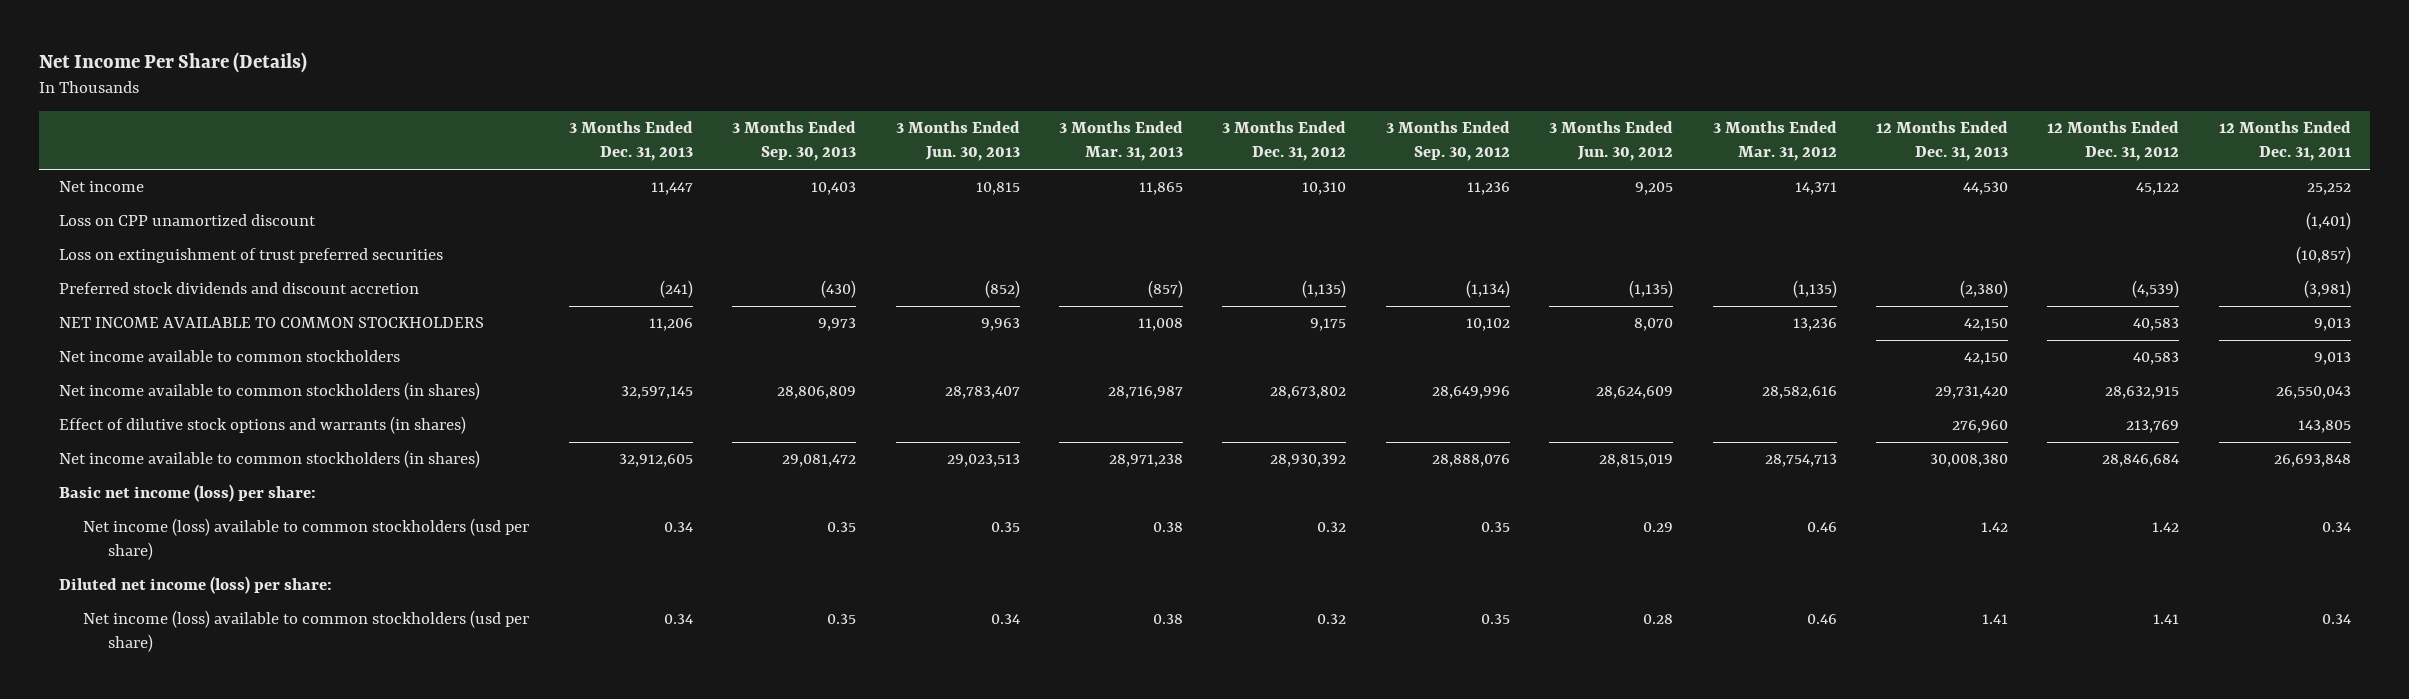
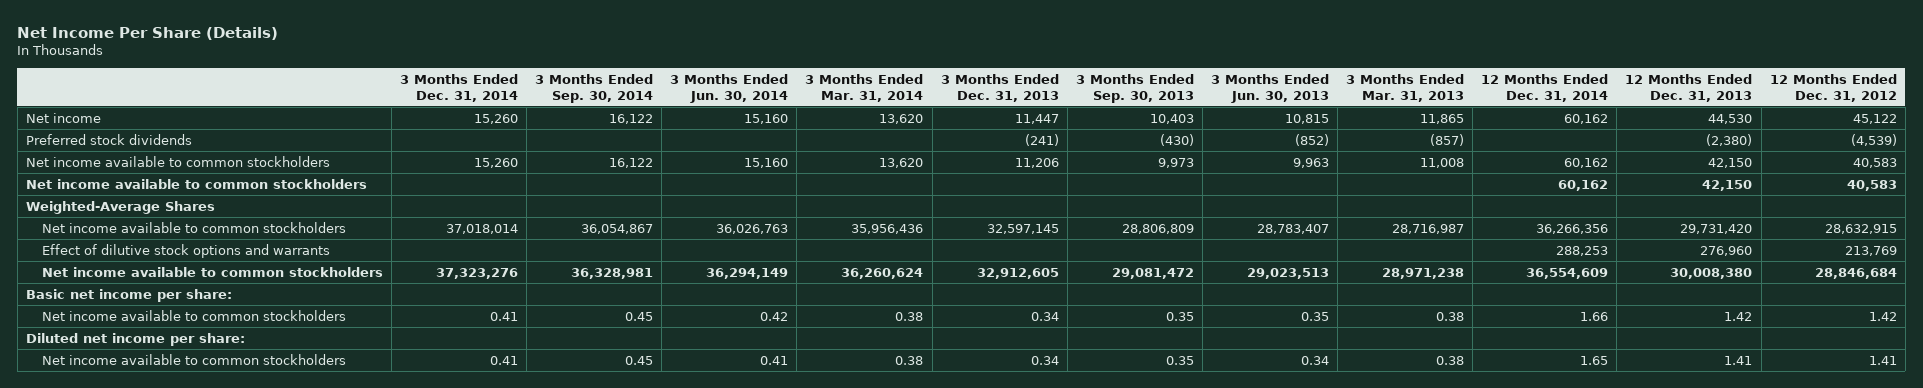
[1222,121,1347,162] 3 Months Ended Dec. 31, 2012 -> none
[1385,121,1510,162] 3 Months Ended Sep. 30, 2012 -> none
[1549,121,1674,162] 3 Months Ended Jun. 30, 2012 -> none
[1712,121,1837,162] 3 Months Ended Mar. 31, 2012 -> none
[2218,121,2351,162] 12 Months Ended Dec. 31, 2011 -> none
none -> [400,73,519,102] 3 Months Ended Dec. 31, 2014
none -> [535,73,654,103] 3 Months Ended Sep. 30, 2014
none -> [670,73,789,103] 3 Months Ended Jun. 30, 2014
none -> [805,73,924,102] 3 Months Ended Mar. 31, 2014
none -> [1481,73,1609,102] 12 Months Ended Dec. 31, 2014
[58,214,316,227] Loss on CPP unamortized discount -> none
[58,248,443,264] Loss on extinguishment of trust preferred securities -> none
[58,282,419,295] Preferred stock dividends and discount accretion -> [25,133,192,145] Preferred stock dividends
[58,317,484,329] NET INCOME AVAILABLE TO COMMON STOCKHOLDERS -> [25,155,330,167] Net income available to common stockholders
none -> [25,200,215,214] Weighted-Average Shares
[58,382,480,401] Net income available to common stockholders (in shares) -> [41,221,346,233] Net income available to common stockholders
[58,416,466,435] Effect of dilutive stock options and warrants (in shares) -> [41,243,330,258] Effect of dilutive stock options and warrants
[58,450,480,469] Net income available to common stockholders (in shares) -> [41,266,383,277] Net income available to common stockholders
[58,484,316,503] Basic net income (loss) per share: -> [25,288,232,302] Basic net income per share:
[83,518,530,561] Net income (loss) available to common stockholders (usd per share) -> [41,309,346,321] Net income available to common stockholders
[58,576,332,595] Diluted net income (loss) per share: -> [25,332,245,346] Diluted net income per share:
[83,610,530,653] Net income (loss) available to common stockholders (usd per share) -> [41,353,346,365] Net income available to common stockholders

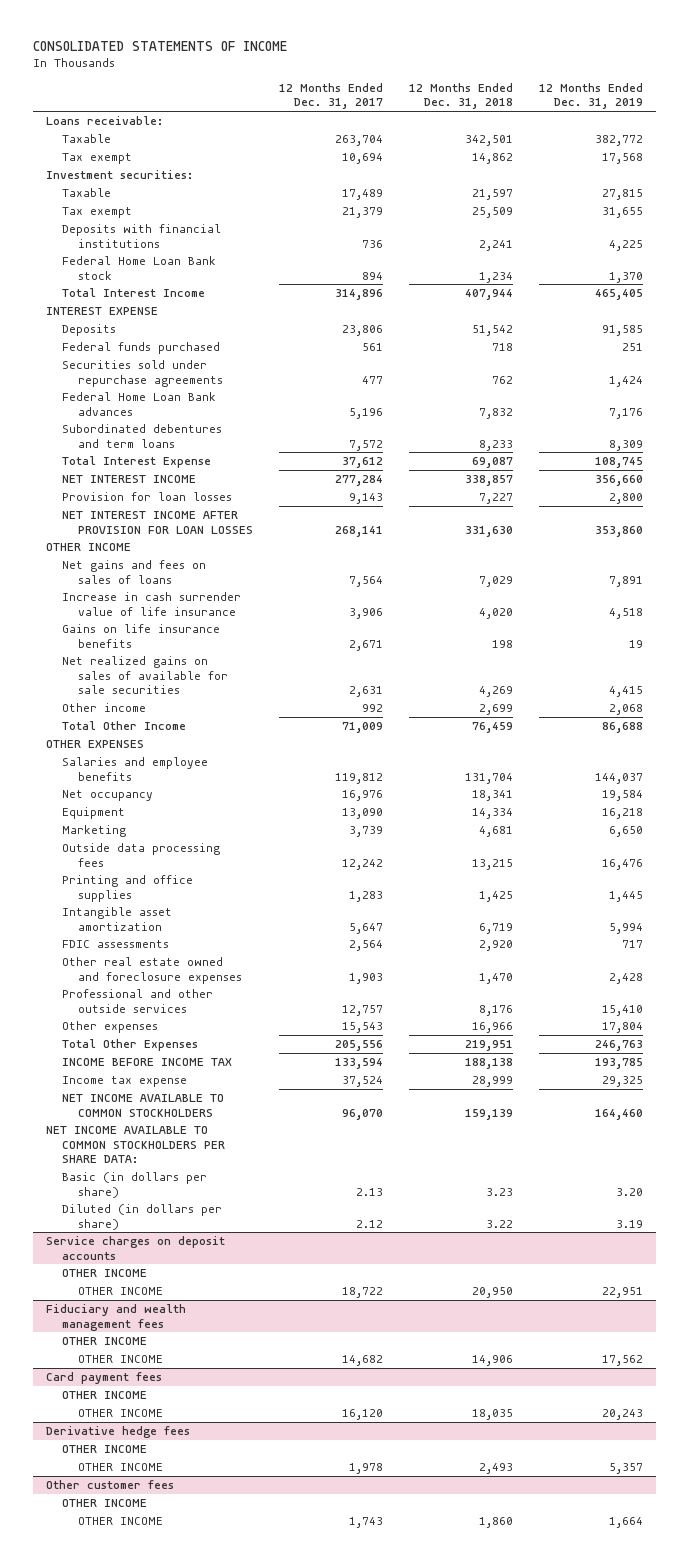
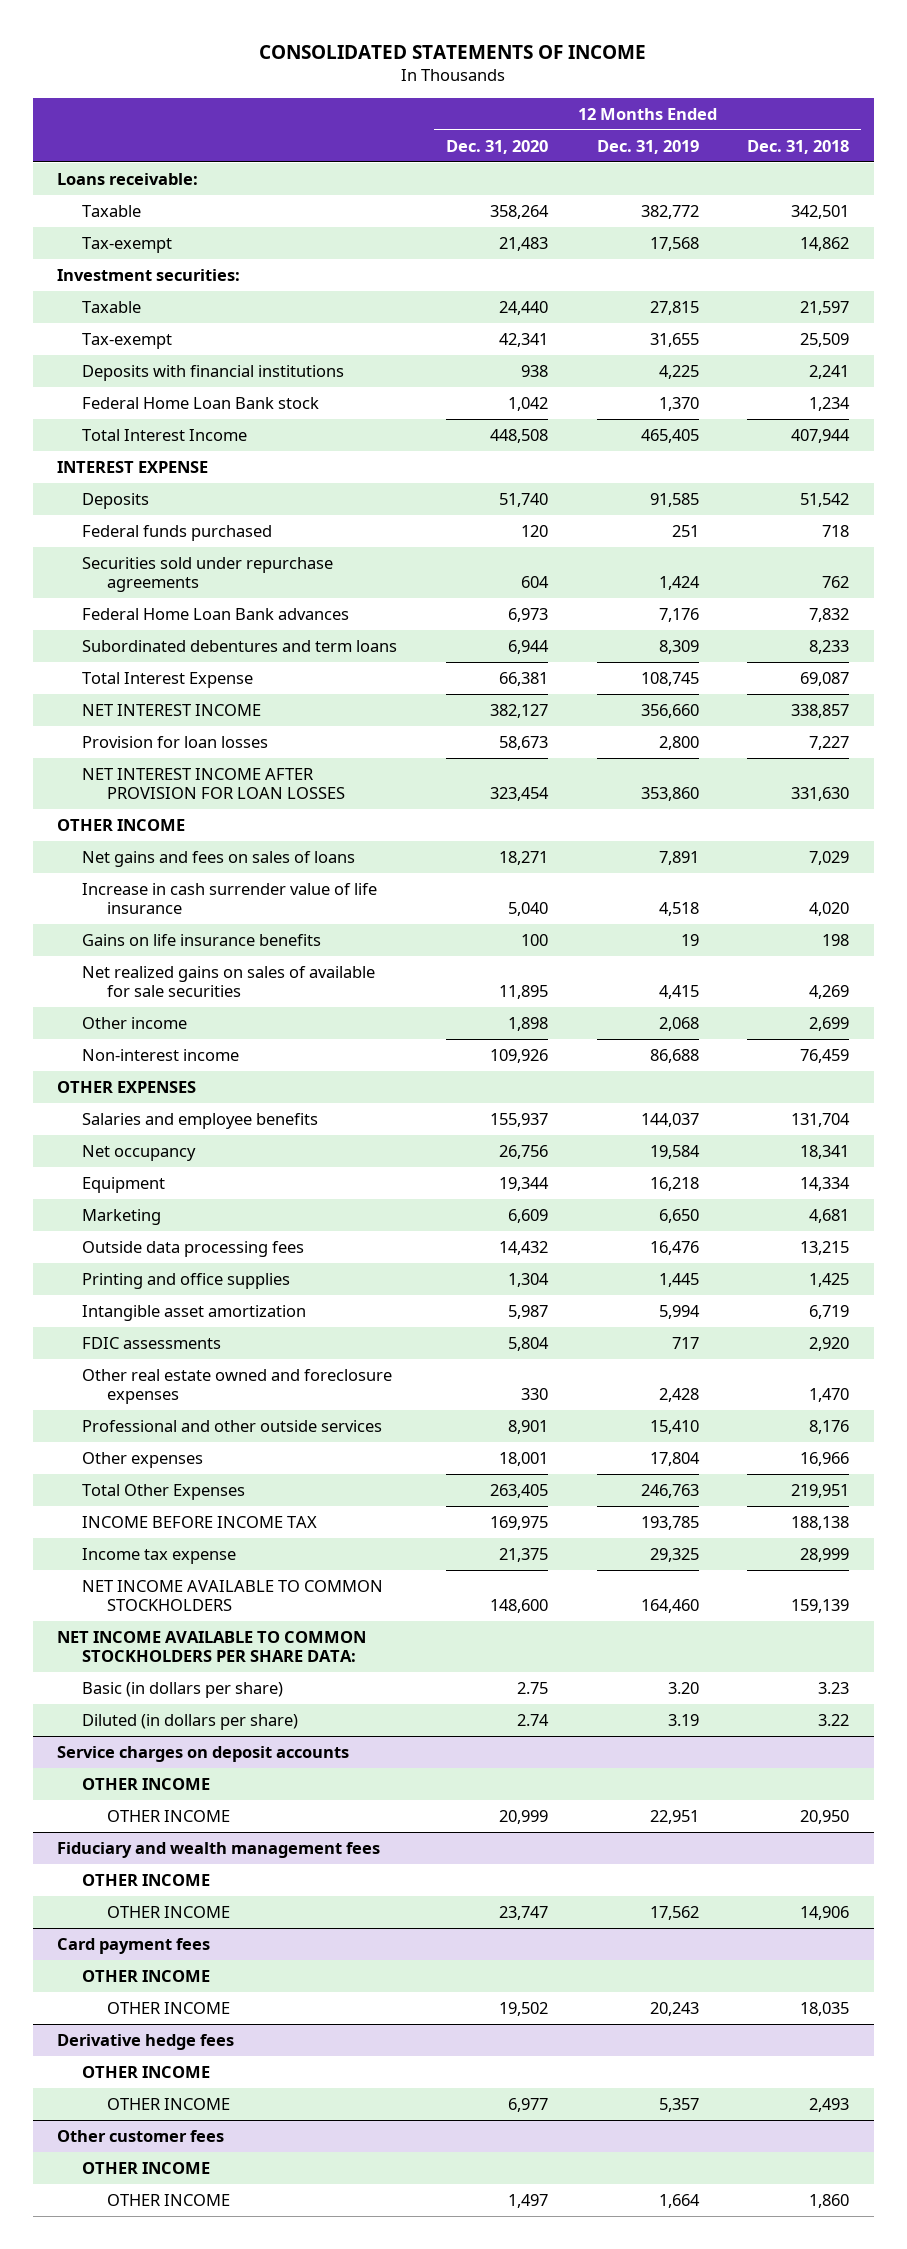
[279,82,384,110] 12 Months Ended Dec. 31, 2017 -> none
none -> [445,139,548,154] Dec. 31, 2020
[62,153,133,165] Tax exempt -> [82,236,173,253] Tax-exempt
[62,207,133,219] Tax exempt -> [82,332,173,349] Tax-exempt
[62,721,187,731] Total Other Income -> [82,1048,240,1061] Non-interest income

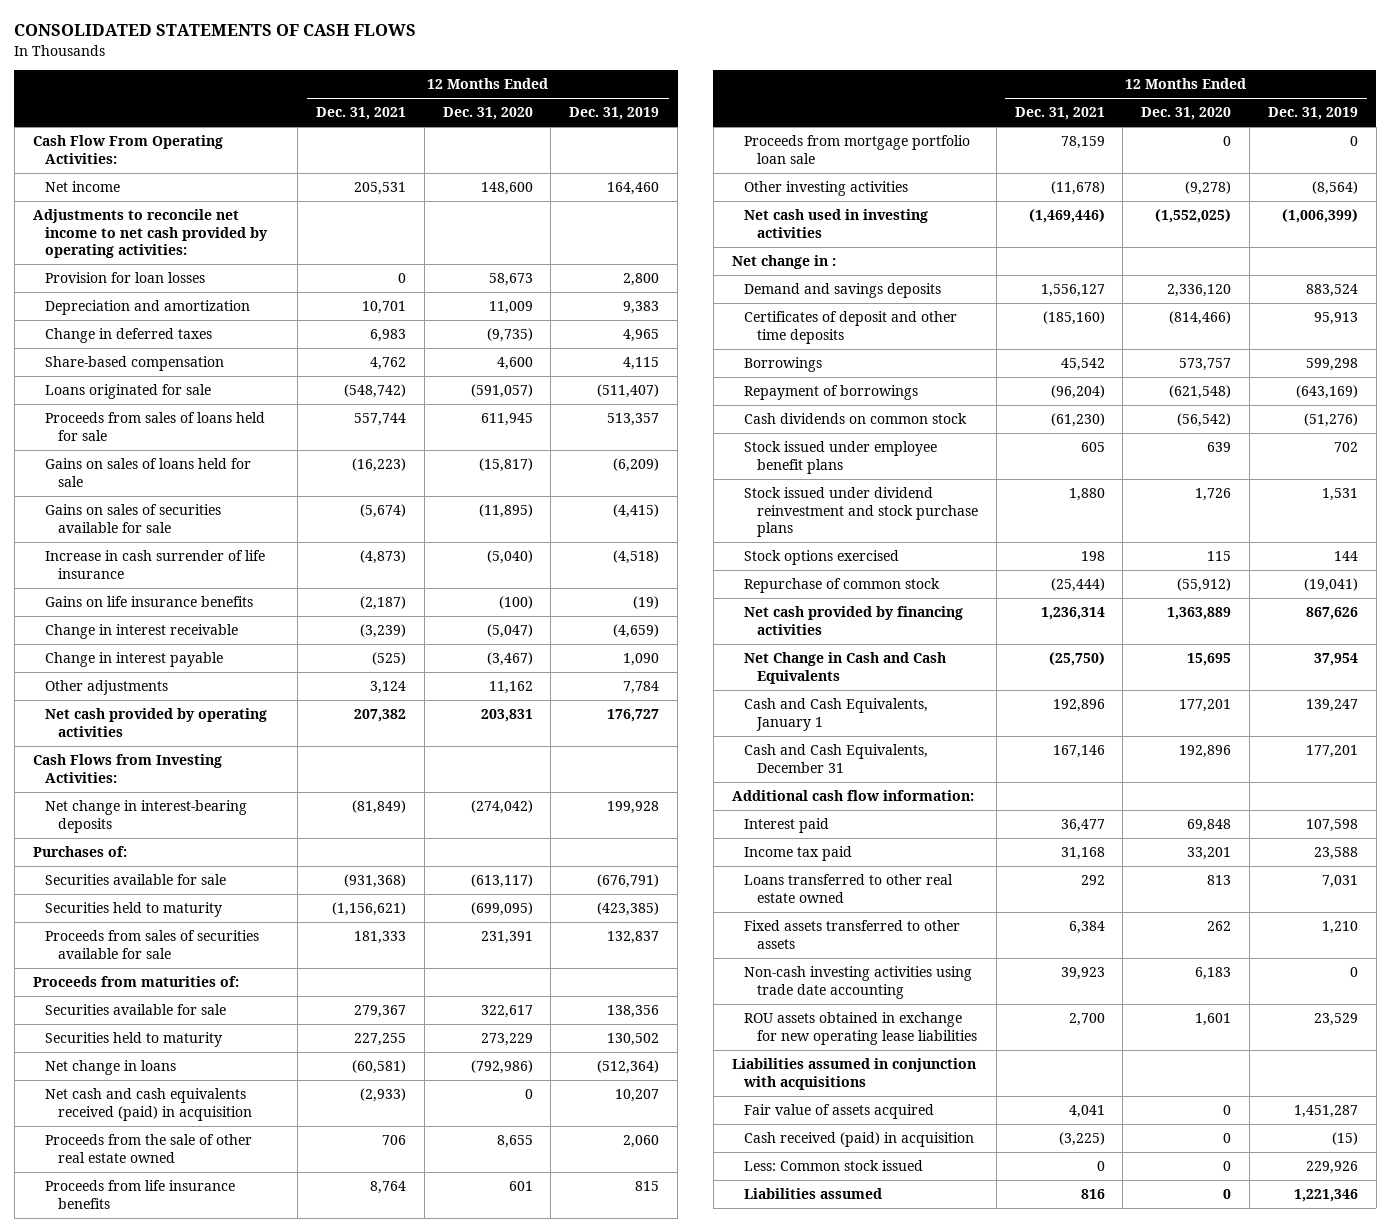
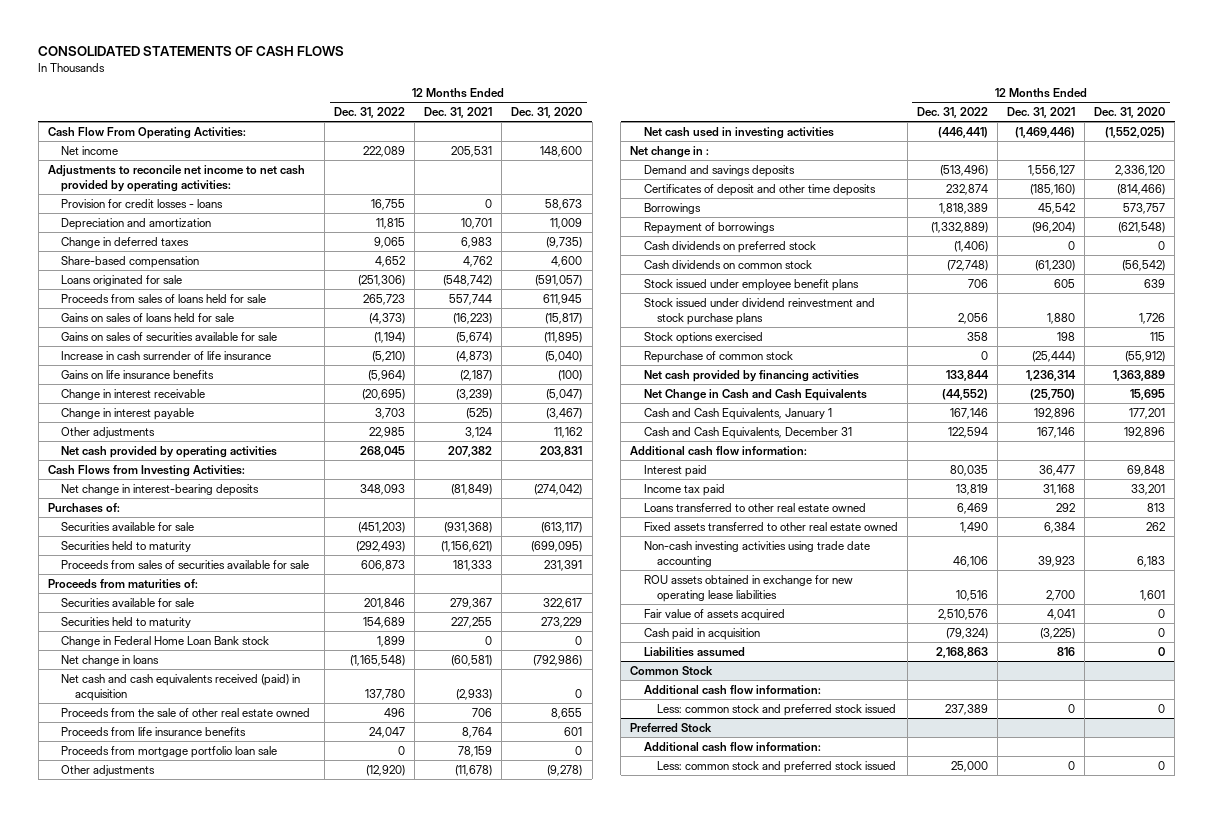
[569,107,660,121] Dec. 31, 2019 -> none
none -> [334,107,406,119] Dec. 31, 2022
[45,272,206,284] Provision for loan losses -> [61,198,224,208] Provision for credit losses - loans
none -> [61,635,270,647] Change in Federal Home Loan Bank stock
[744,181,909,197] Other investing activities -> [61,764,156,776] Other adjustments
none -> [643,240,816,253] Cash dividends on preferred stock
[744,920,961,949] Fixed assets transferred to other assets -> [643,521,898,531] Fixed assets transferred to other real estate owned
[731,1058,976,1090] Liabilities assumed in conjunction with acquisitions -> none
[744,1160,924,1172] Less: Common stock issued -> none
[744,1132,975,1148] Cash received (paid) in acquisition -> [643,627,760,640] Cash paid in acquisition
none -> [630,665,714,675] Common Stock
none -> [643,684,821,695] Additional cash flow information:
none -> [657,703,897,716] Less: common stock and preferred stock issued
none -> [630,722,713,732] Preferred Stock
none -> [643,741,821,752] Additional cash flow information:
none -> [657,760,897,773] Less: common stock and preferred stock issued

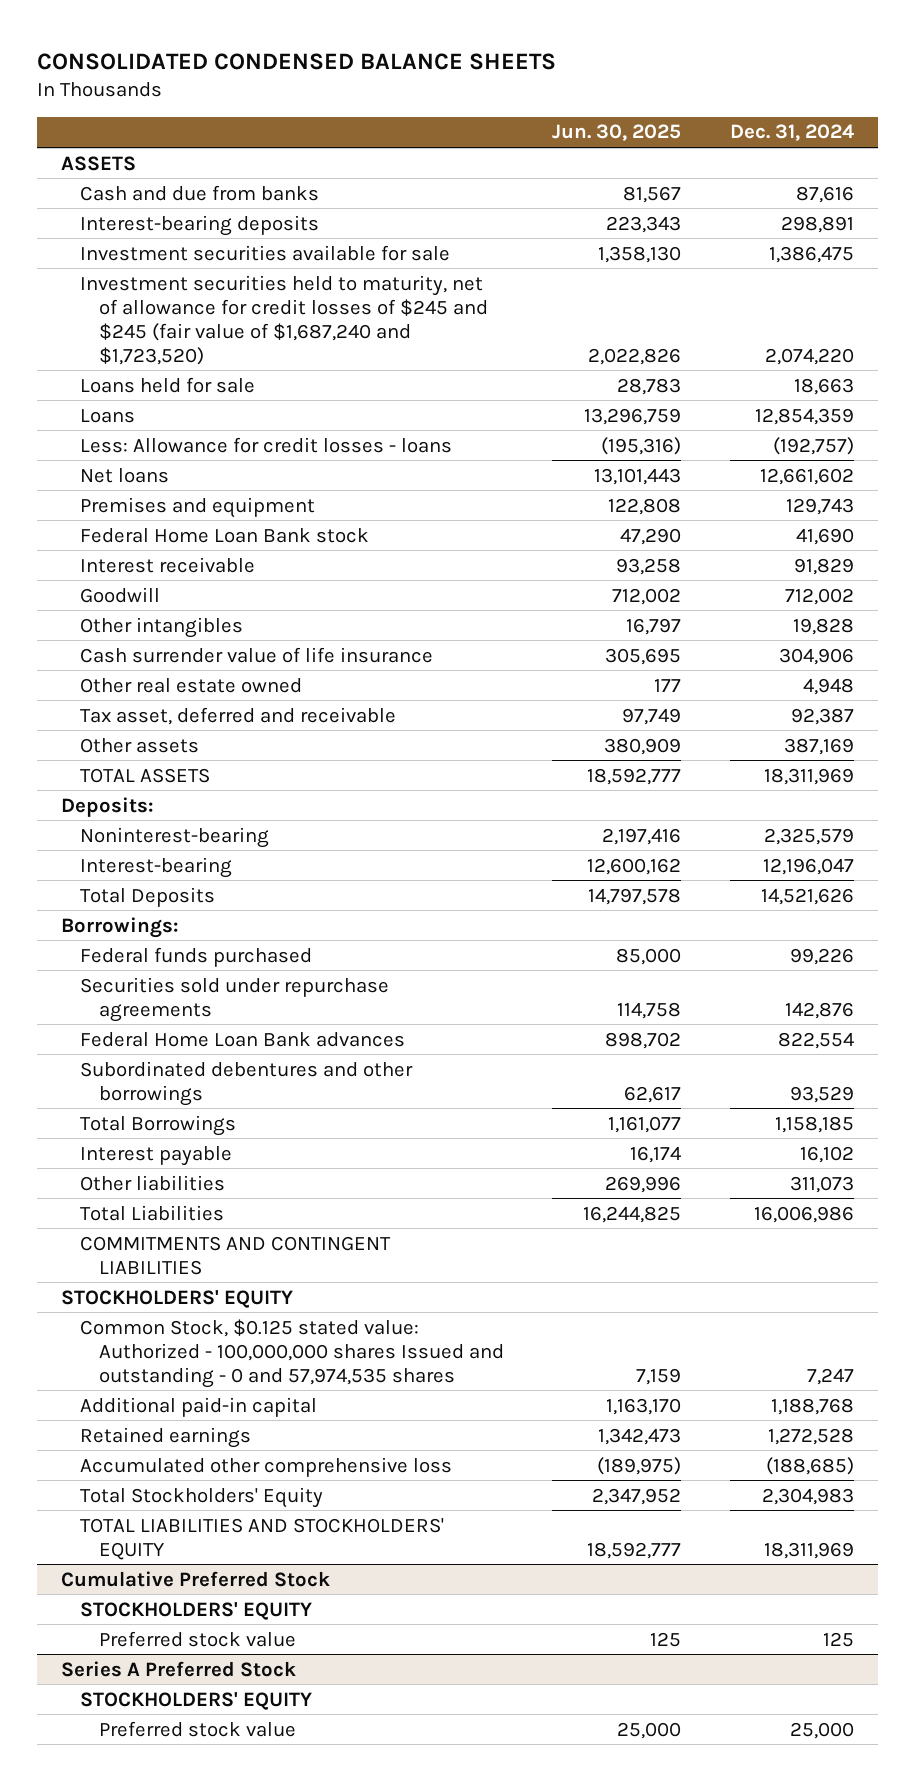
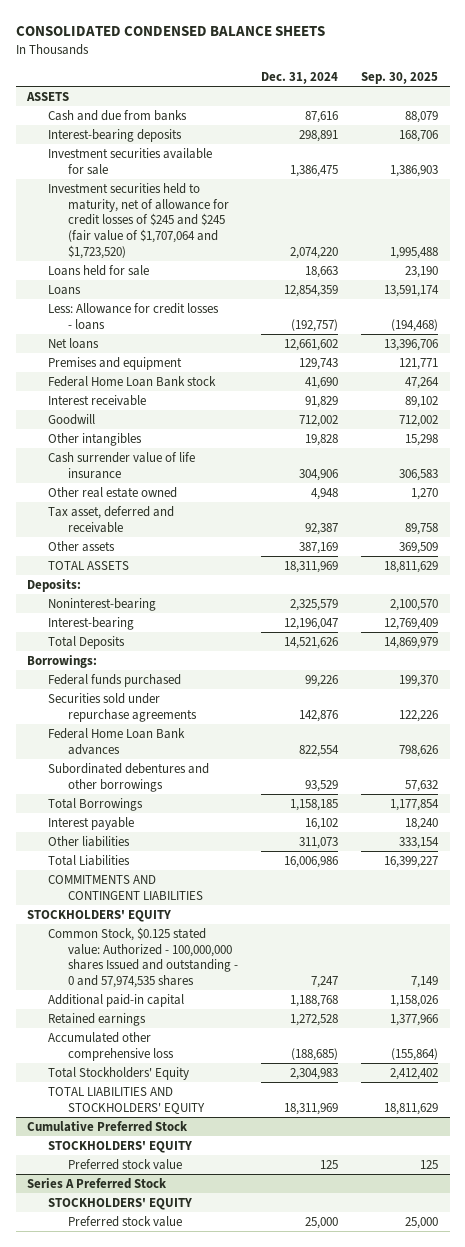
[552,124,682,142] Jun. 30, 2025 -> none
none -> [361,72,439,85] Sep. 30, 2025
[79,274,488,365] Investment securities held to maturity, net of allowance for credit losses of $245 and $245 (fair value of $1,687,240 and $1,723,520) -> [47,182,230,259] Investment securities held to maturity, net of allowance for credit losses of $245 and $245 (fair value of $1,707,064 and $1,723,520)

